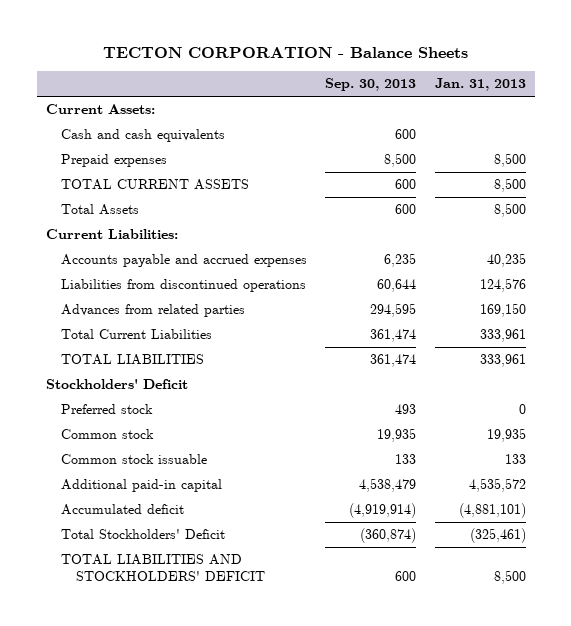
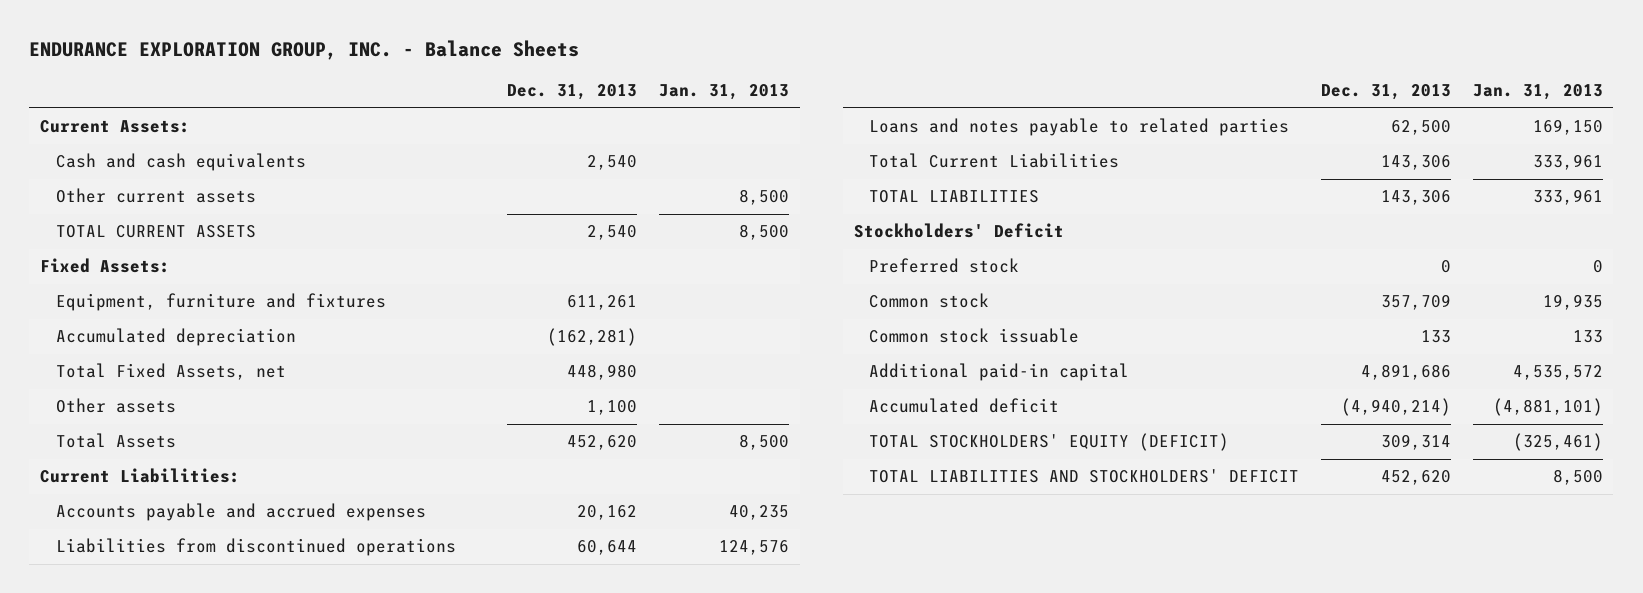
[102,46,468,58] TECTON CORPORATION - Balance Sheets -> [29,39,580,60] ENDURANCE EXPLORATION GROUP, INC. - Balance Sheets
[325,78,417,92] Sep. 30, 2013 -> none
none -> [507,84,638,101] Dec. 31, 2013
[60,154,167,168] Prepaid expenses -> none
none -> [55,188,256,204] Other current assets
none -> [40,258,171,274] Fixed Assets:
none -> [55,293,386,312] Equipment, furniture and fixtures
none -> [55,328,296,347] Accumulated depreciation
none -> [55,363,286,381] Total Fixed Assets, net
none -> [55,398,176,414] Other assets
[60,304,245,318] Advances from related parties -> [868,118,1289,137] Loans and notes payable to related parties
[60,529,225,540] Total Stockholders' Deficit -> [868,433,1229,452] TOTAL STOCKHOLDERS' EQUITY (DEFICIT)

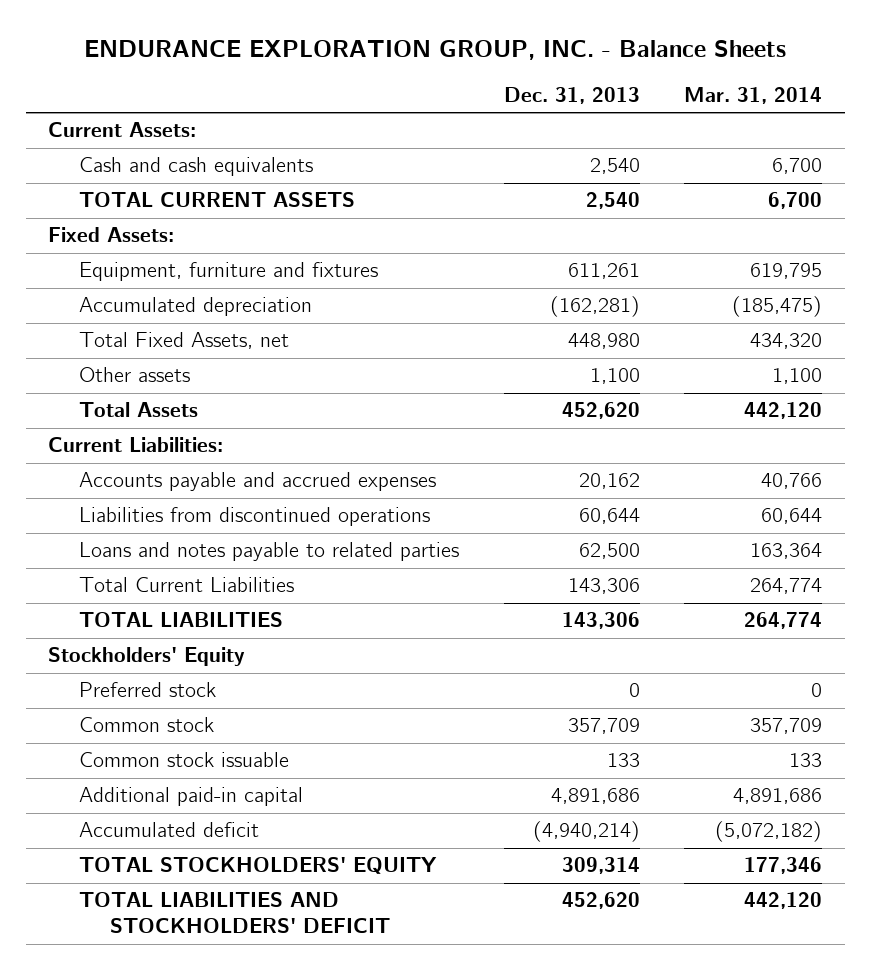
[659,84,790,101] Jan. 31, 2013 -> none
none -> [684,86,823,104] Mar. 31, 2014
[55,188,256,204] Other current assets -> none
[853,223,1064,239] Stockholders' Deficit -> [48,647,246,667] Stockholders' Equity
[868,433,1229,452] TOTAL STOCKHOLDERS' EQUITY (DEFICIT) -> [79,857,438,875] TOTAL STOCKHOLDERS' EQUITY

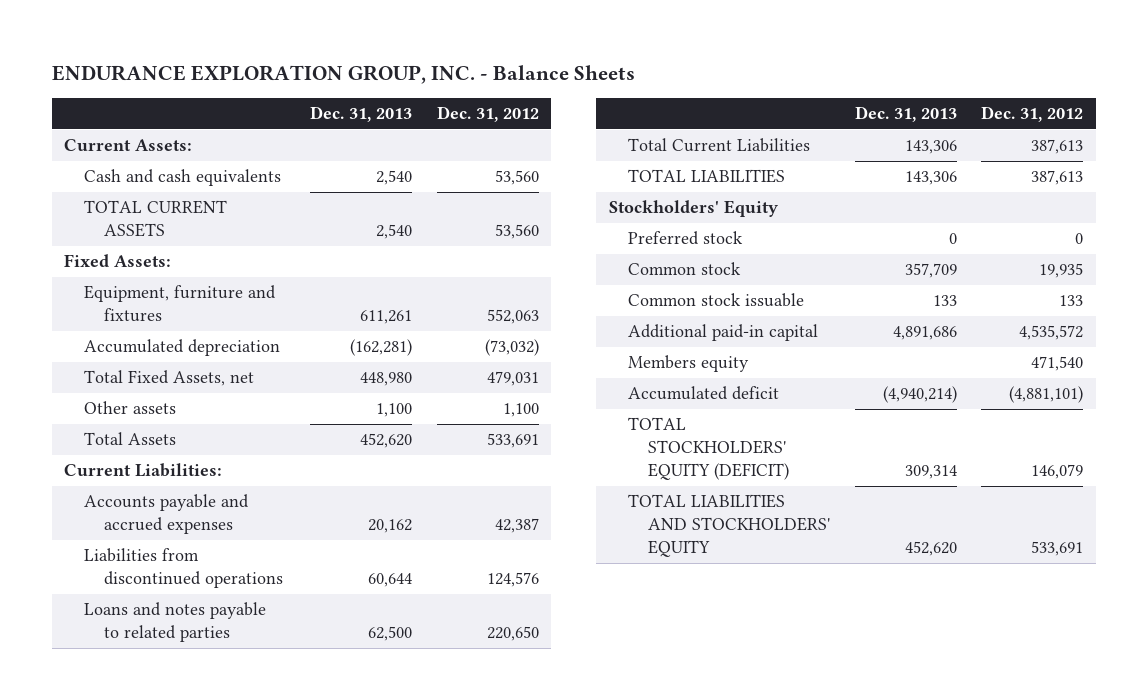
[684,86,823,104] Mar. 31, 2014 -> none
none -> [436,106,539,123] Dec. 31, 2012
none -> [628,355,750,373] Members equity
[79,857,438,875] TOTAL STOCKHOLDERS' EQUITY -> [628,417,790,481] TOTAL STOCKHOLDERS' EQUITY (DEFICIT)
[79,892,391,934] TOTAL LIABILITIES AND STOCKHOLDERS' DEFICIT -> [628,494,831,558] TOTAL LIABILITIES AND STOCKHOLDERS' EQUITY

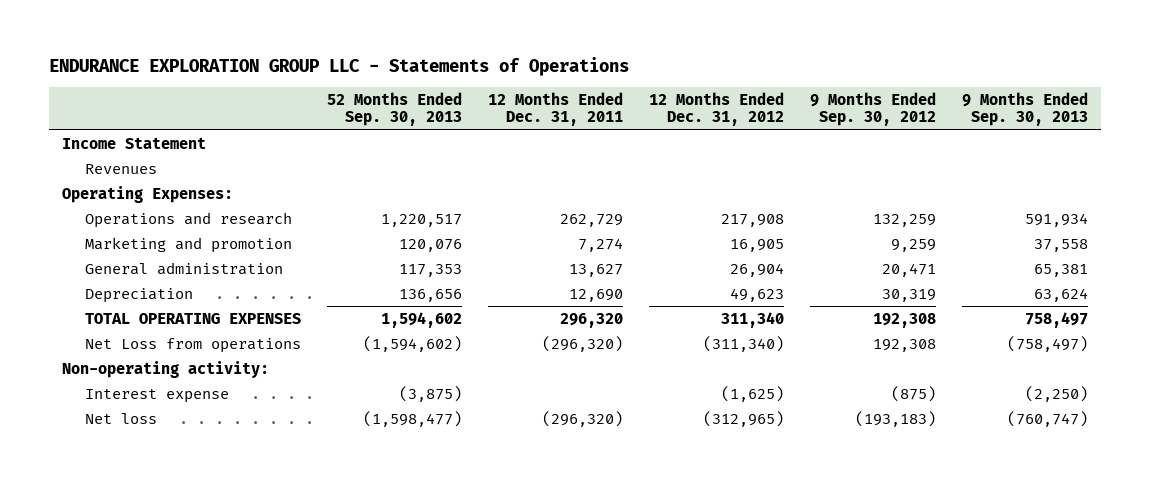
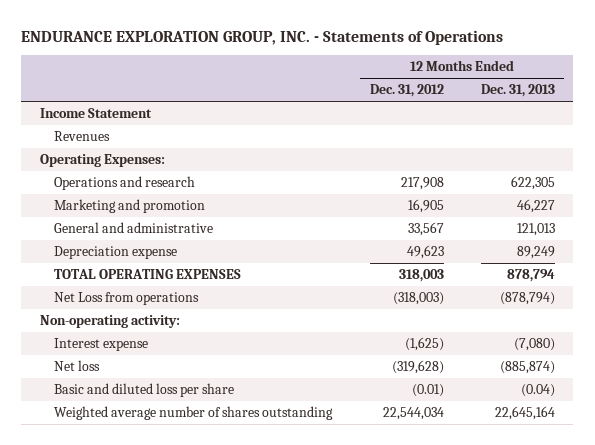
[48,57,629,77] ENDURANCE EXPLORATION GROUP LLC - Statements of Operations -> [21,30,504,46] ENDURANCE EXPLORATION GROUP, INC. - Statements of Operations
[326,91,462,127] 52 Months Ended Sep. 30, 2013 -> none
[487,91,623,127] 12 Months Ended Dec. 31, 2011 -> none
[809,91,936,127] 9 Months Ended Sep. 30, 2012 -> none
[961,91,1088,127] 9 Months Ended Sep. 30, 2013 -> none
none -> [480,84,555,98] Dec. 31, 2013
[84,261,283,275] General administration -> [54,222,214,234] General and administrative
[729,262,784,277] 26,904 -> [407,222,444,237] 33,567
[84,287,193,303] Depreciation -> [54,246,178,260] Depreciation expense
[720,311,784,328] 311,340 -> [398,269,444,283] 318,003
[702,335,784,352] (311,340) -> [392,292,444,306] (318,003)
[702,410,784,427] (312,965) -> [391,360,444,375] (319,628)
none -> [54,383,235,398] Basic and diluted loss per share
none -> [54,406,334,421] Weighted average number of shares outstanding

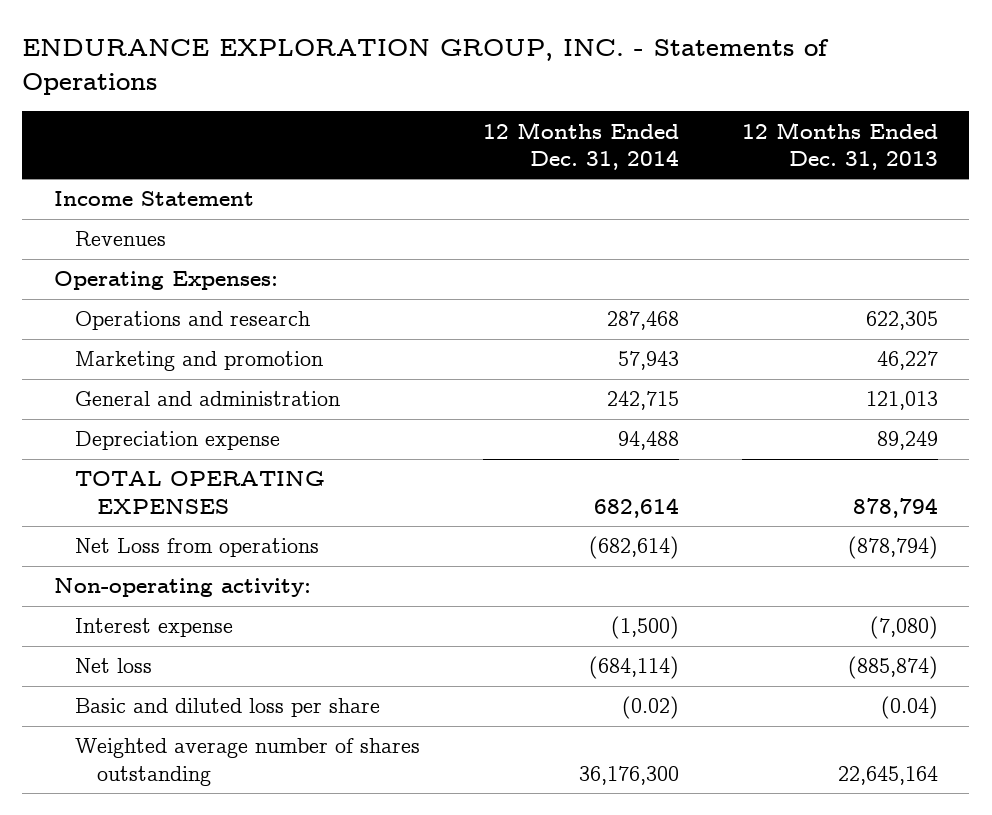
[369,84,444,98] Dec. 31, 2012 -> none
none -> [483,121,680,170] 12 Months Ended Dec. 31, 2014
[54,222,214,234] General and administrative -> [75,391,341,407] General and administration

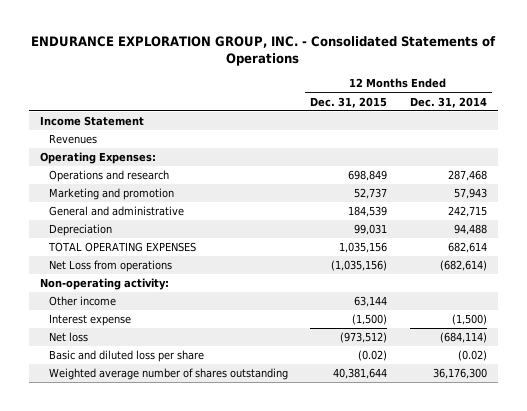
[22,39,830,95] ENDURANCE EXPLORATION GROUP, INC. - Statements of Operations -> [31,35,497,67] ENDURANCE EXPLORATION GROUP, INC. - Consolidated Statements of Operations
[741,121,938,170] 12 Months Ended Dec. 31, 2013 -> none
none -> [310,96,388,108] Dec. 31, 2015
[75,391,341,407] General and administration -> [48,206,184,217] General and administrative
[75,431,281,451] Depreciation expense -> [48,224,112,237] Depreciation
none -> [48,296,116,307] Other income

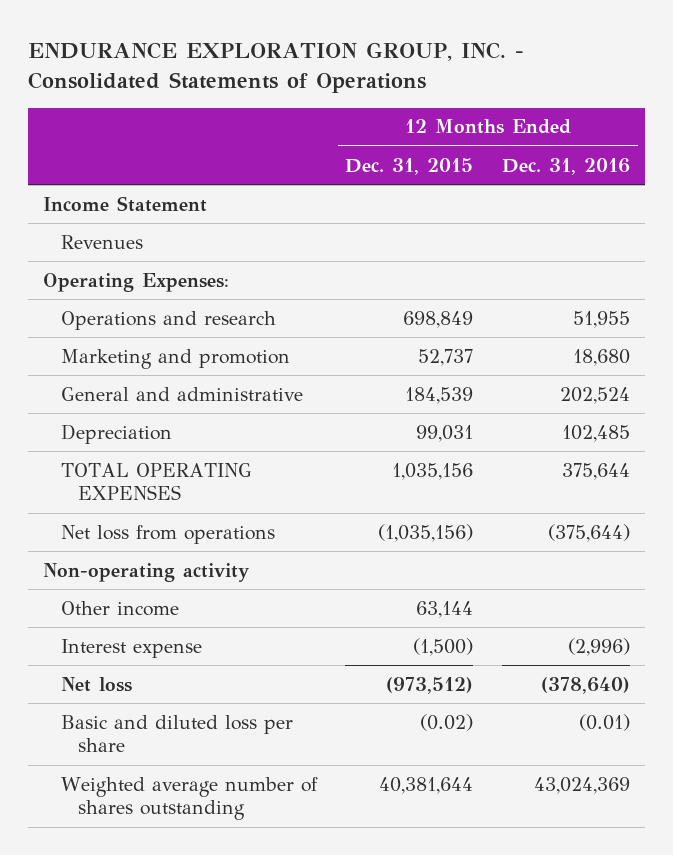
[409,96,487,108] Dec. 31, 2014 -> none
none -> [502,157,631,175] Dec. 31, 2016
[48,260,172,273] Net Loss from operations -> [60,524,275,544] Net loss from operations
[40,278,170,291] Non-operating activity: -> [42,562,250,582] Non-operating activity

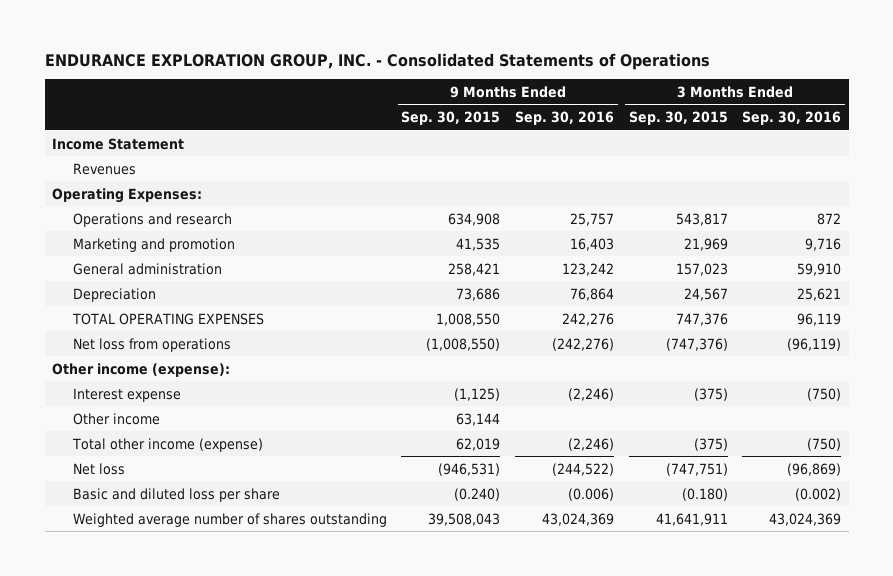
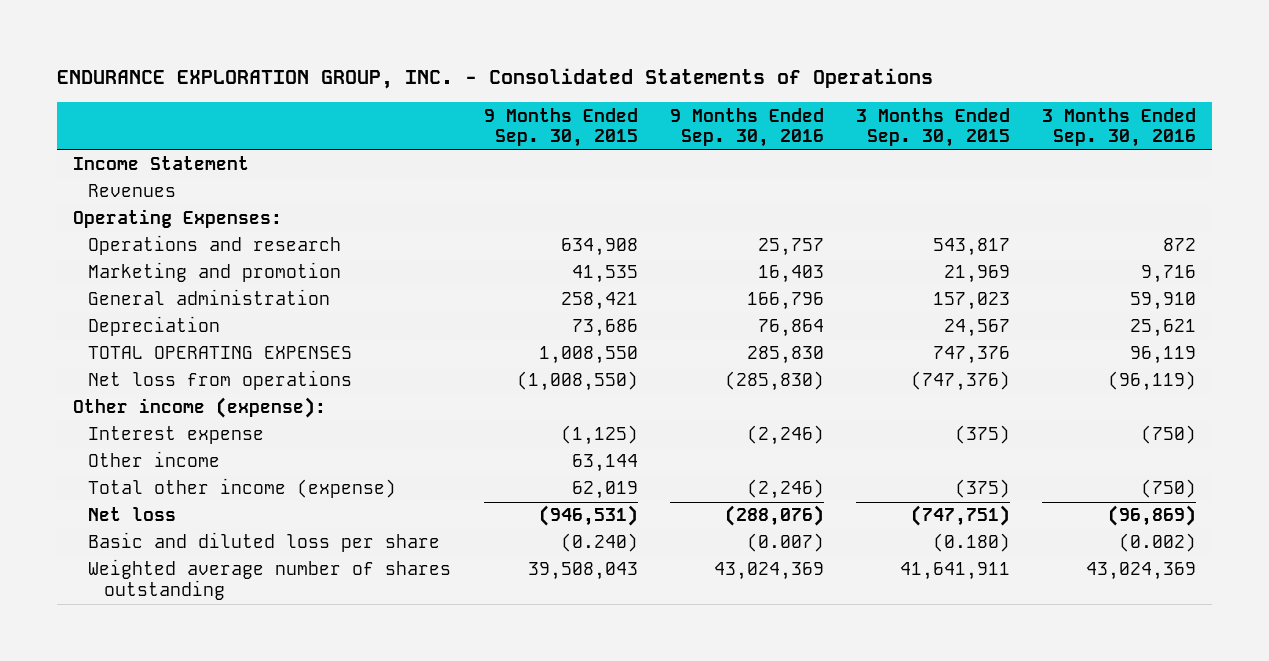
[561,262,614,276] 123,242 -> [746,292,824,311] 166,796
[561,312,614,326] 242,276 -> [746,346,824,365] 285,830
[551,337,614,351] (242,276) -> [724,371,824,392] (285,830)
[551,462,614,476] (244,522) -> [724,505,824,527] (288,076)
[567,487,614,501] (0.006) -> [746,533,824,553] (0.007)

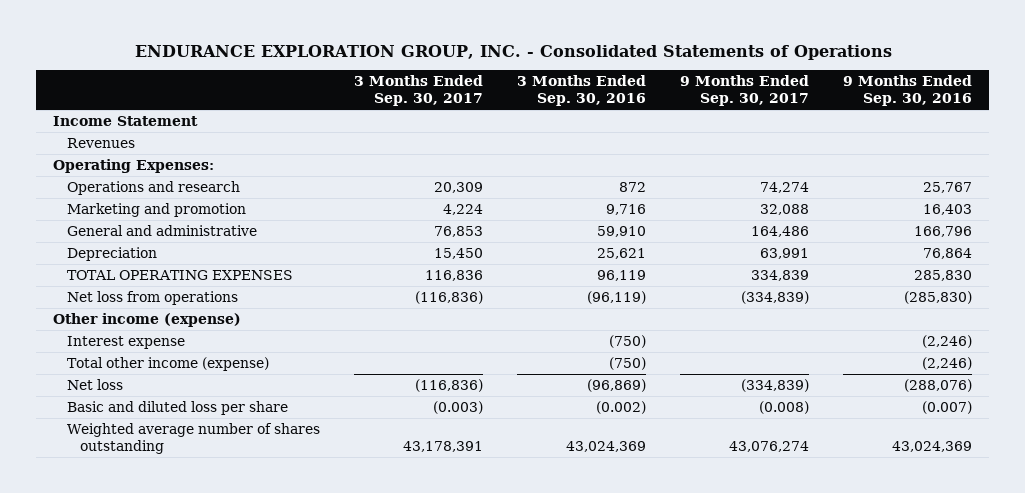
[483,107,638,148] 9 Months Ended Sep. 30, 2015 -> none
[855,107,1010,148] 3 Months Ended Sep. 30, 2015 -> none
none -> [353,75,483,107] 3 Months Ended Sep. 30, 2017
none -> [679,75,809,107] 9 Months Ended Sep. 30, 2017
[757,238,824,257] 25,757 -> [922,181,972,193] 25,767
[88,289,331,306] General administration -> [66,224,257,236] General and administrative
[73,397,327,419] Other income (expense): -> [53,312,242,327] Other income (expense)
[88,451,221,468] Other income -> none

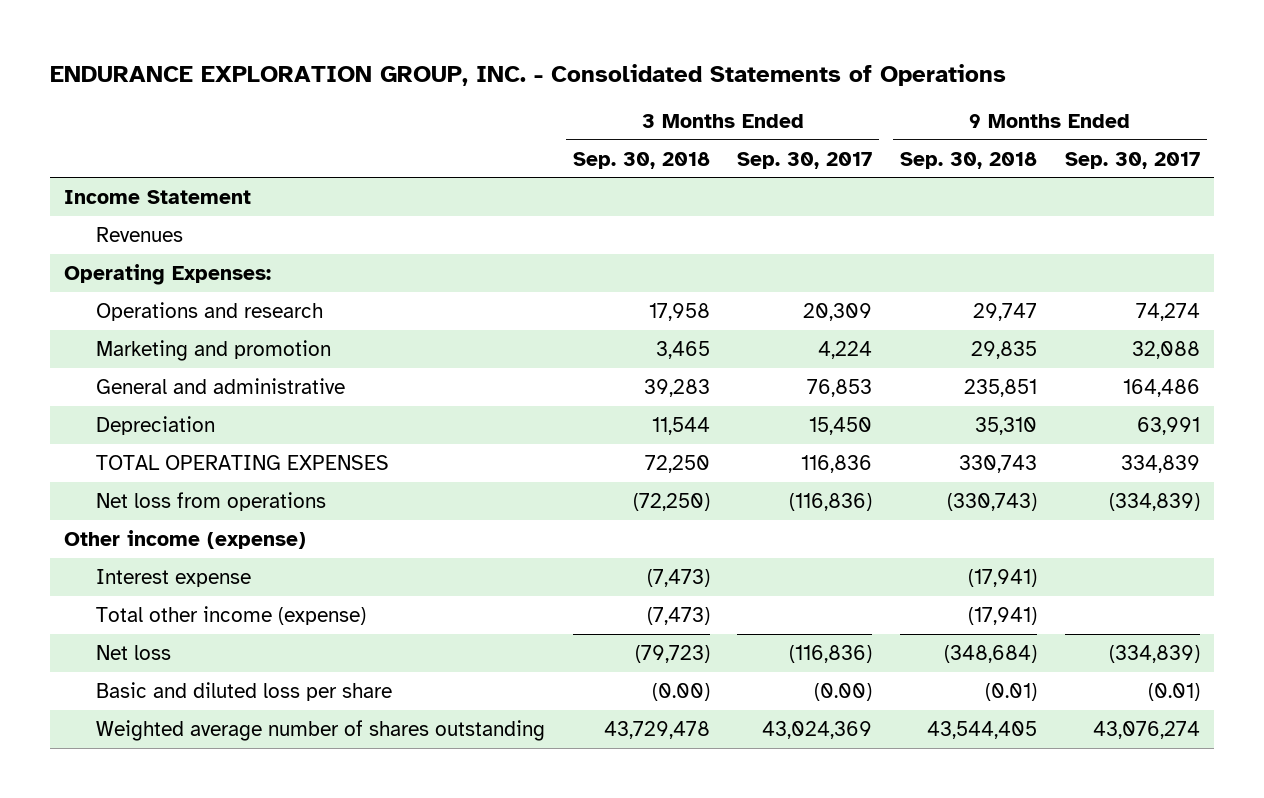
[516,75,646,107] 3 Months Ended Sep. 30, 2016 -> none
[842,75,972,107] 9 Months Ended Sep. 30, 2016 -> none
none -> [572,151,710,169] Sep. 30, 2018
none -> [900,151,1038,169] Sep. 30, 2018
[432,400,483,414] (0.003) -> [814,682,873,701] (0.00)
[758,400,809,414] (0.008) -> [1147,682,1200,701] (0.01)
[402,440,483,452] 43,178,391 -> [762,720,873,739] 43,024,369

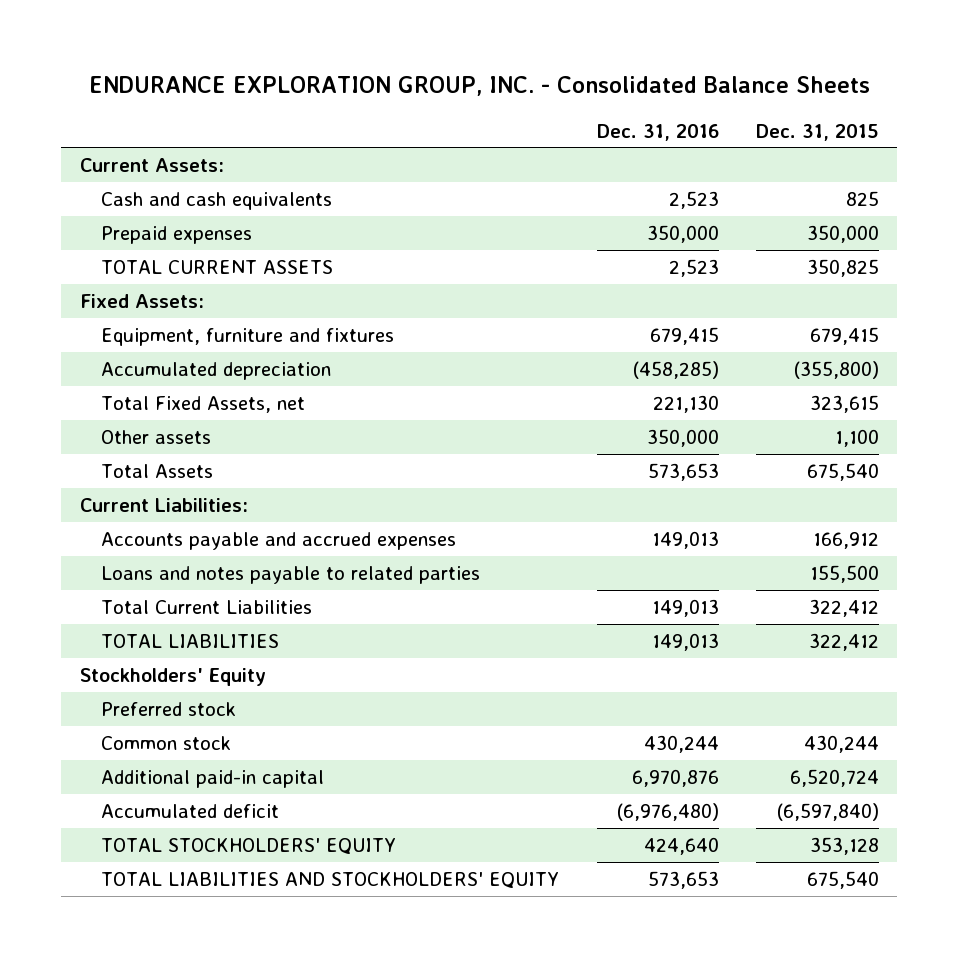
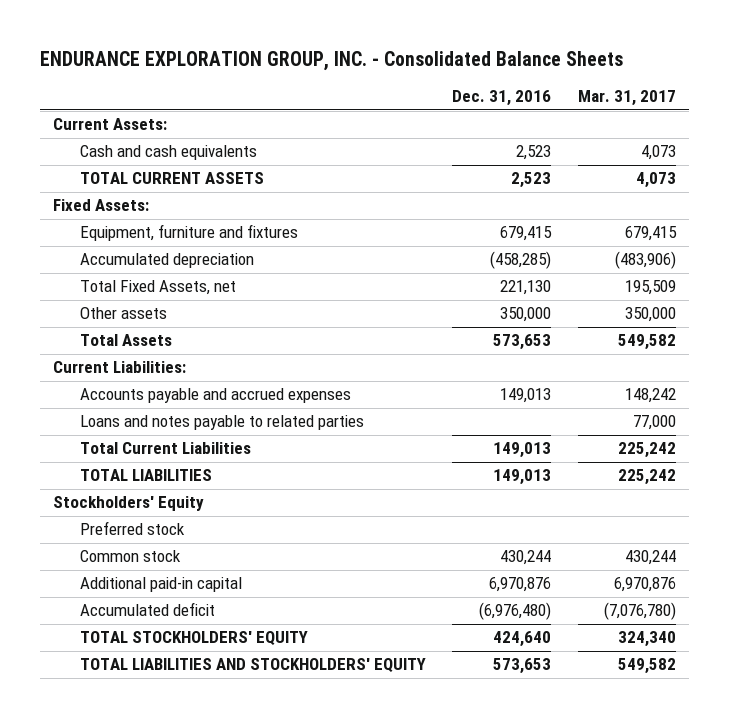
[755,123,879,141] Dec. 31, 2015 -> none
none -> [577,90,676,107] Mar. 31, 2017
[101,225,253,244] Prepaid expenses -> none

